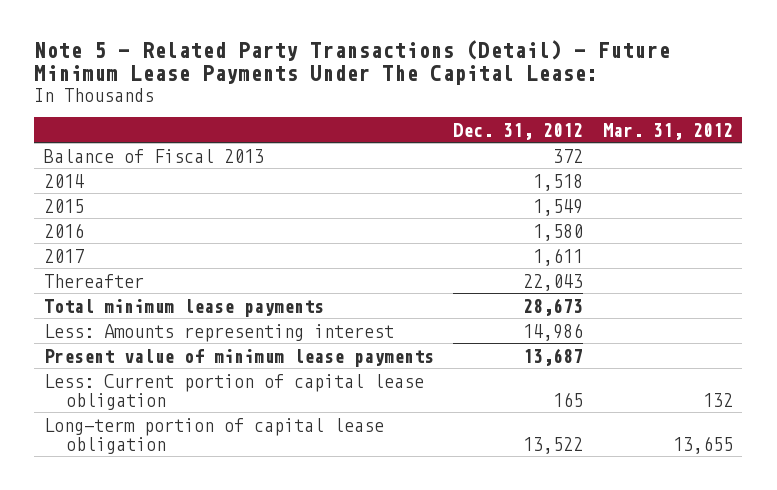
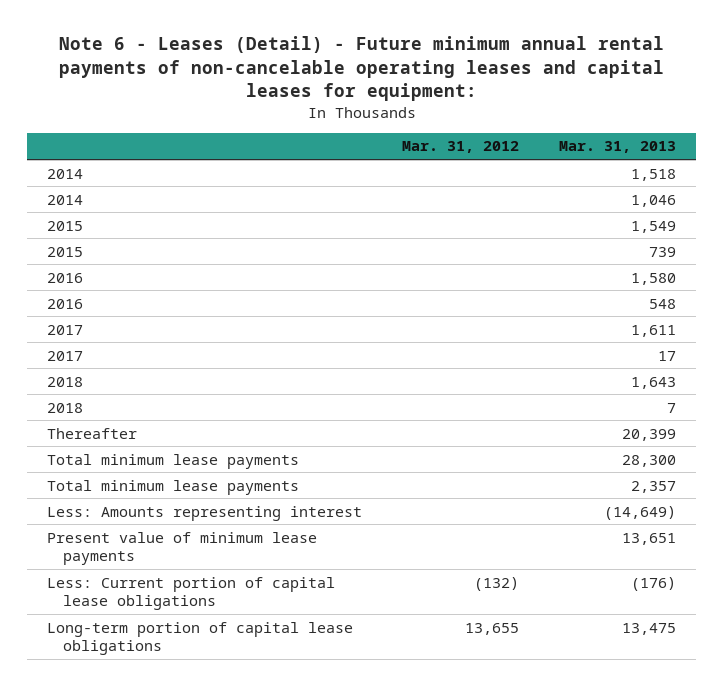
[34,39,671,86] Note 5 - Related Party Transactions (Detail) - Future Minimum Lease Payments Under The Capital Lease: -> [58,36,664,102] Note 6 - Leases (Detail) - Future minimum annual rental payments of non-cancelable operating leases and capital leases for equipment:
[453,122,584,140] Dec. 31, 2012 -> none
none -> [559,141,677,154] Mar. 31, 2013
[43,148,264,163] Balance of Fiscal 2013 -> none
none -> [47,194,84,205] 2014
none -> [47,246,84,257] 2015
none -> [47,298,84,309] 2016
none -> [47,350,84,361] 2017
none -> [47,376,84,387] 2018
none -> [47,402,84,413] 2018
none -> [47,479,300,495] Total minimum lease payments
[43,373,424,410] Less: Current portion of capital lease obligation -> [47,576,336,610] Less: Current portion of capital lease obligations
[702,392,733,407] 132 -> [474,576,520,591] (132)
[43,417,384,454] Long-term portion of capital lease obligation -> [47,621,354,655] Long-term portion of capital lease obligations

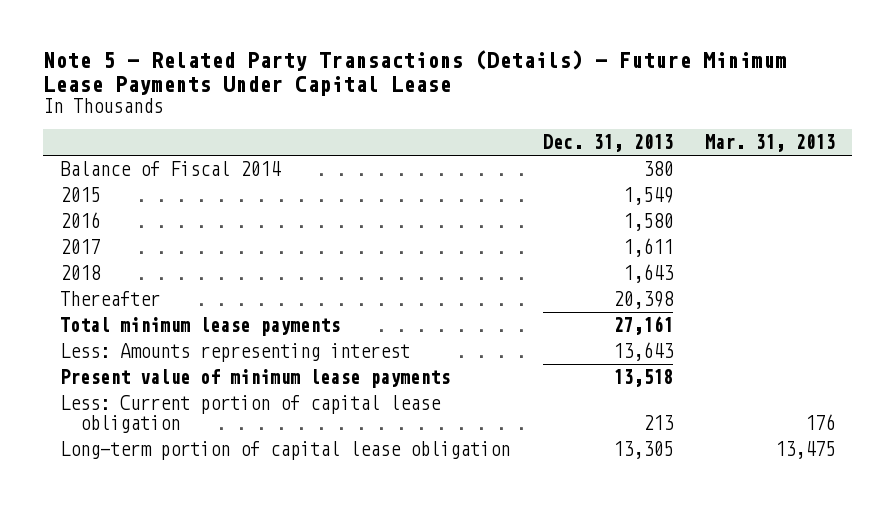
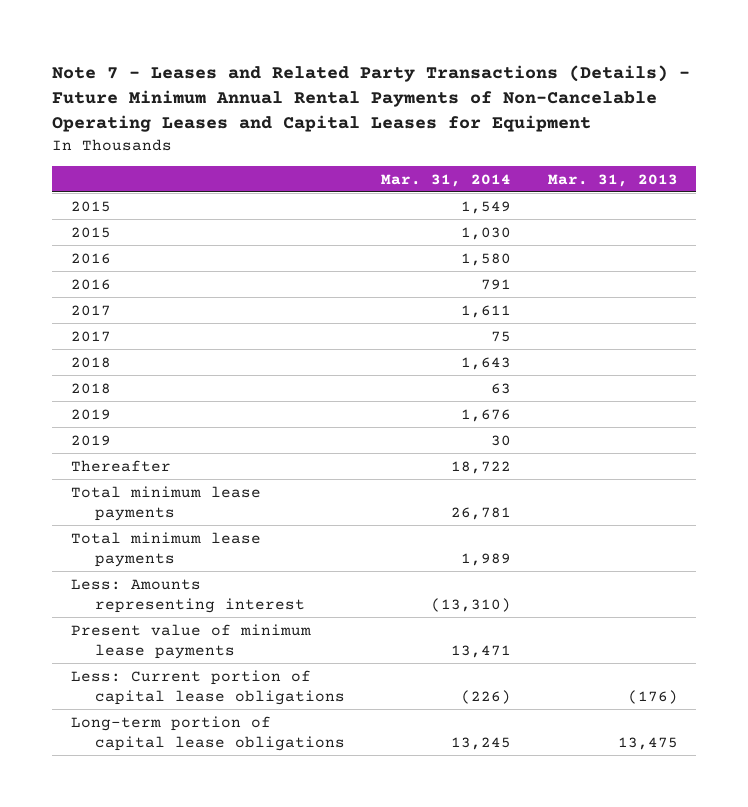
[43,49,788,97] Note 5 - Related Party Transactions (Details) - Future Minimum Lease Payments Under Capital Lease -> [52,64,691,132] Note 7 - Leases and Related Party Transactions (Details) - Future Minimum Annual Rental Payments of Non-Cancelable Operating Leases and Capital Leases for Equipment
[542,134,673,153] Dec. 31, 2013 -> none
none -> [381,173,512,187] Mar. 31, 2014
[59,161,281,177] Balance of Fiscal 2014 -> none
none -> [70,226,111,238] 2015
none -> [70,278,111,290] 2016
none -> [70,330,111,342] 2017
none -> [70,382,111,394] 2018
none -> [70,408,111,420] 2019
none -> [70,434,111,446] 2019
none -> [70,531,261,568] Total minimum lease payments
[59,395,441,434] Less: Current portion of capital lease obligation -> [70,669,345,706] Less: Current portion of capital lease obligations
[805,414,836,431] 176 -> [627,690,678,705] (176)
[59,441,510,461] Long-term portion of capital lease obligation -> [70,715,345,752] Long-term portion of capital lease obligations

